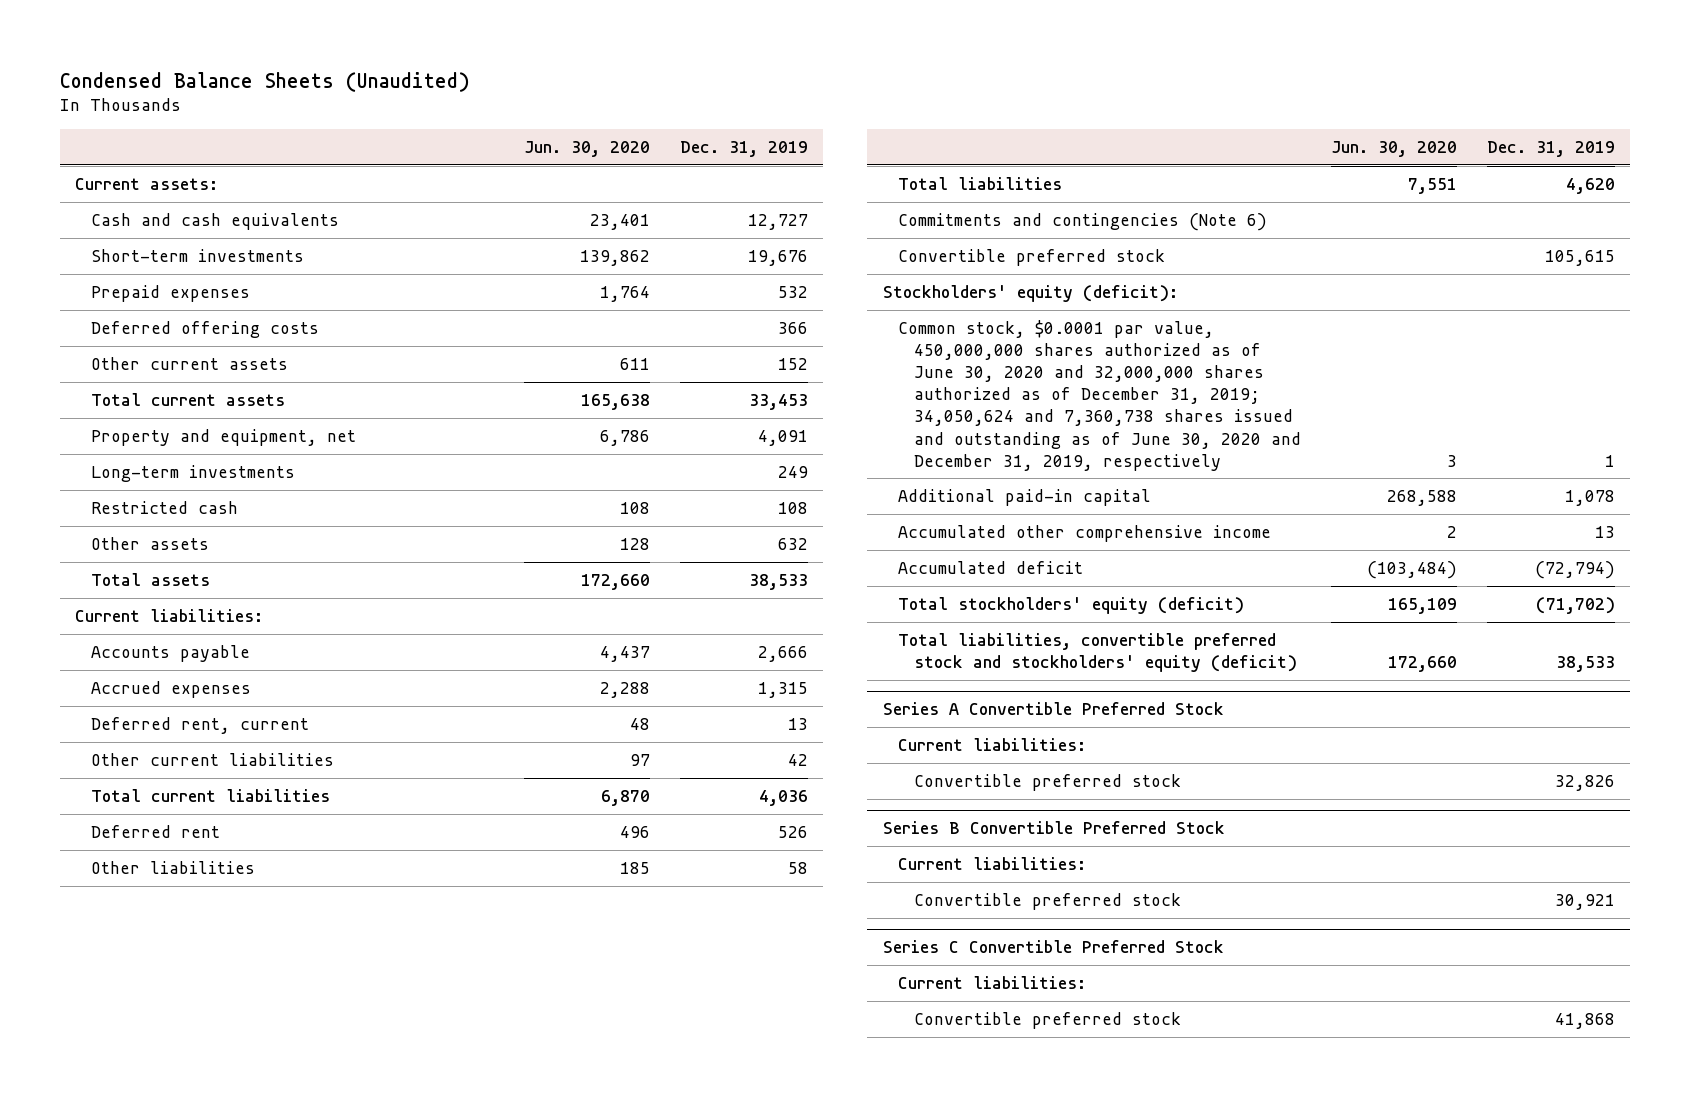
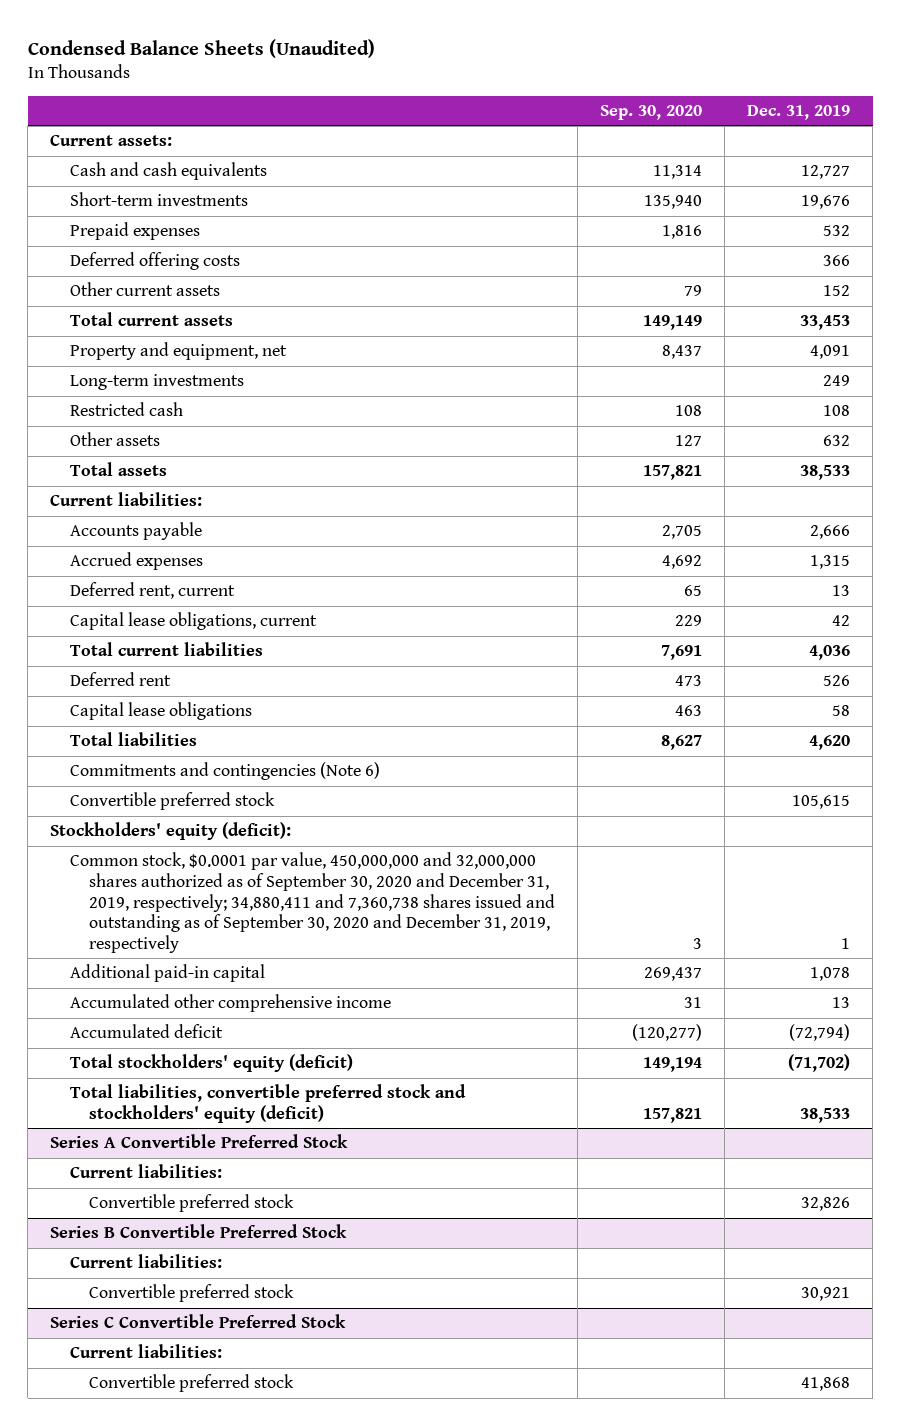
[523,140,650,157] Jun. 30, 2020 -> none
none -> [599,104,702,120] Sep. 30, 2020
[90,752,334,766] Other current liabilities -> none
none -> [69,612,317,631] Capital lease obligations, current
[90,860,255,874] Other liabilities -> none
none -> [69,702,252,721] Capital lease obligations
[898,319,1301,471] Common stock, $0.0001 par value, 450,000,000 shares authorized as of June 30, 2020 and 32,000,000 shares authorized as of December 31, 2019; 34,050,624 and 7,360,738 shares issued and outstanding as of June 30, 2020 and December 31, 2019, respectively -> [69,852,555,954] Common stock, $0.0001 par value, 450,000,000 and 32,000,000 shares authorized as of September 30, 2020 and December 31, 2019, respectively; 34,880,411 and 7,360,738 shares issued and outstanding as of September 30, 2020 and December 31, 2019, respectively

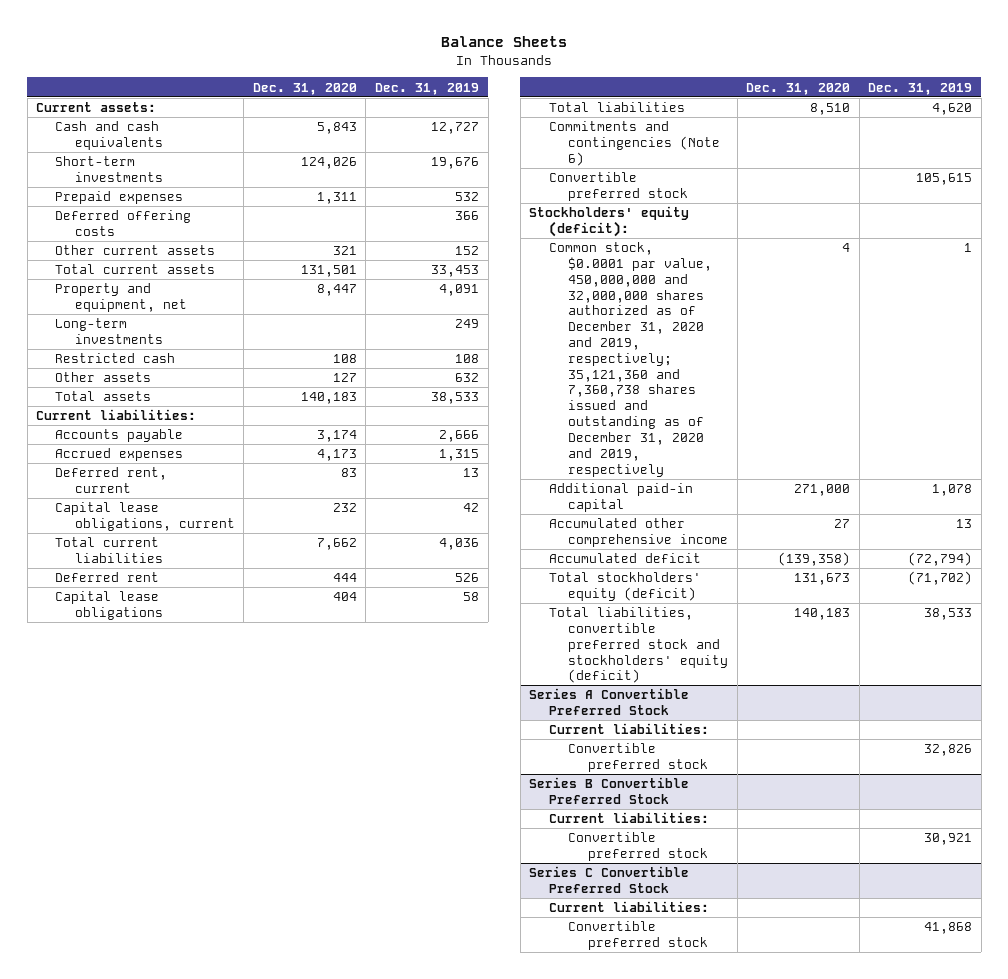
[27,38,375,58] Condensed Balance Sheets (Unaudited) -> [441,36,568,48] Balance Sheets
[599,104,702,120] Sep. 30, 2020 -> none
none -> [252,82,357,95] Dec. 31, 2020
[69,852,555,954] Common stock, $0.0001 par value, 450,000,000 and 32,000,000 shares authorized as of September 30, 2020 and December 31, 2019, respectively; 34,880,411 and 7,360,738 shares issued and outstanding as of September 30, 2020 and December 31, 2019, respectively -> [548,242,713,477] Common stock, $0.0001 par value, 450,000,000 and 32,000,000 shares authorized as of December 31, 2020 and 2019, respectively; 35,121,360 and 7,360,738 shares issued and outstanding as of December 31, 2020 and 2019, respectively

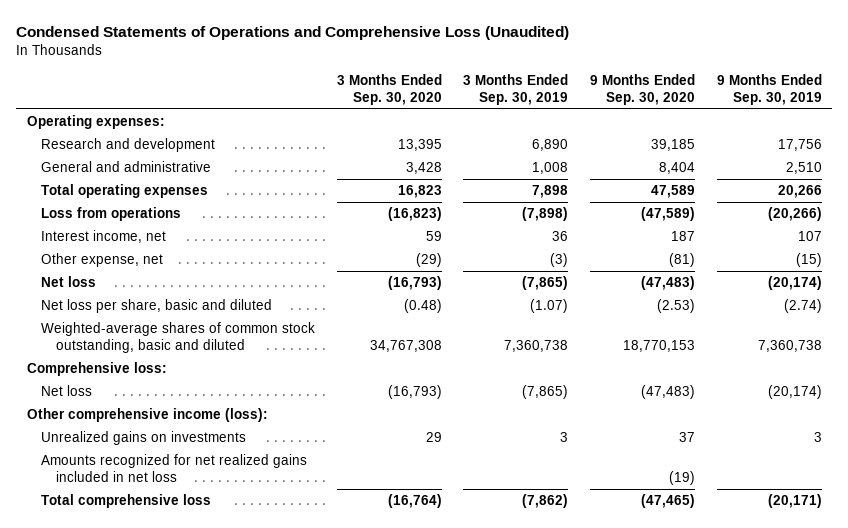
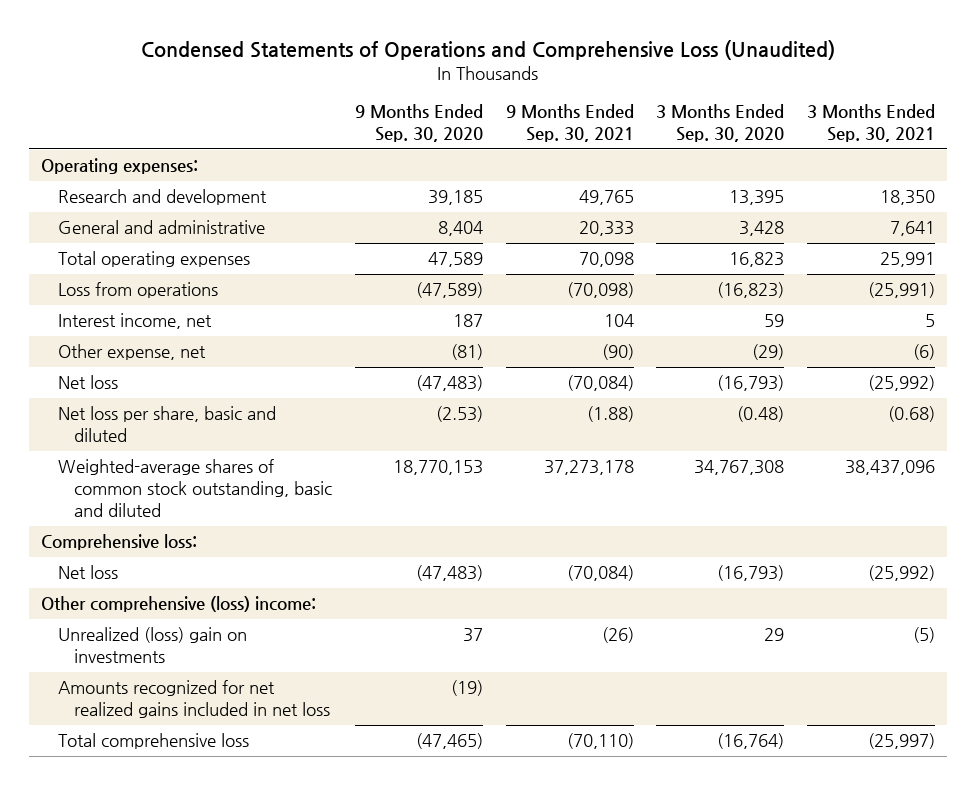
[463,74,569,105] 3 Months Ended Sep. 30, 2019 -> none
[716,74,822,105] 9 Months Ended Sep. 30, 2019 -> none
none -> [505,104,634,143] 9 Months Ended Sep. 30, 2021
none -> [807,104,936,143] 3 Months Ended Sep. 30, 2021
[26,408,268,423] Other comprehensive income (loss): -> [40,596,316,613] Other comprehensive (loss) income:
[41,431,247,446] Unrealized gains on investments -> [57,627,247,664] Unrealized (loss) gain on investments

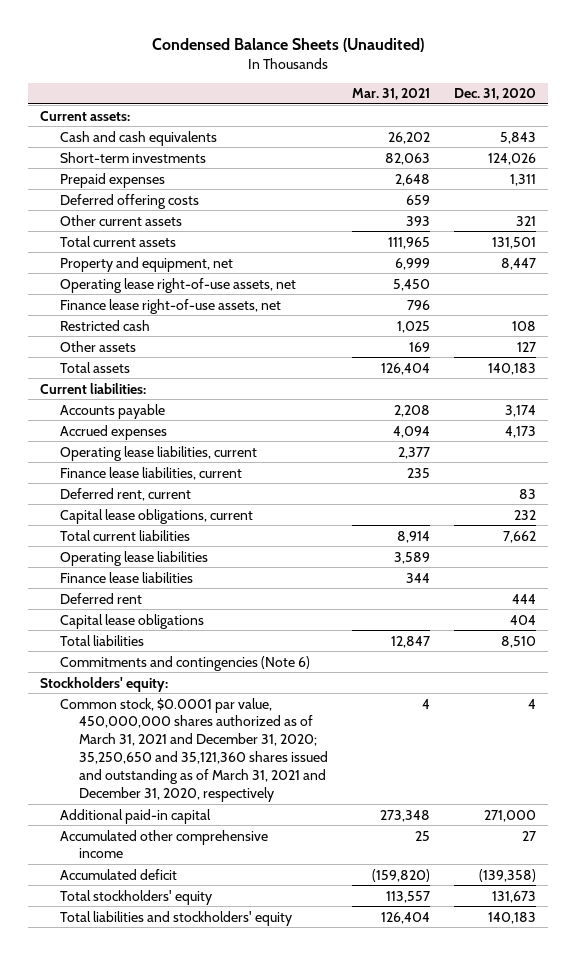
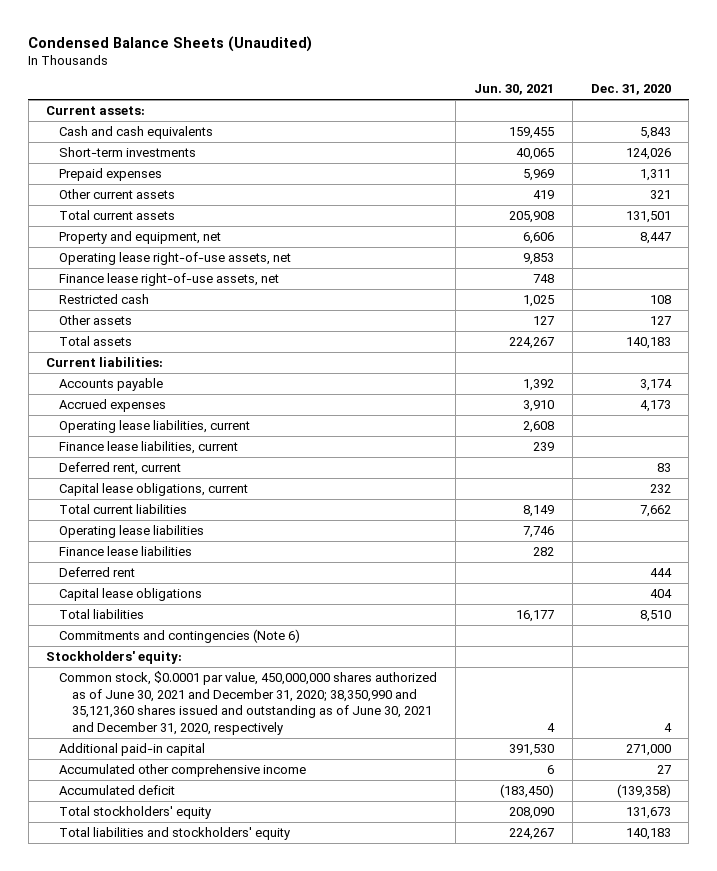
[352,88,431,101] Mar. 31, 2021 -> none
none -> [473,84,554,96] Jun. 30, 2021
[59,193,199,209] Deferred offering costs -> none
[59,697,329,802] Common stock, $0.0001 par value, 450,000,000 shares authorized as of March 31, 2021 and December 31, 2020; 35,250,650 and 35,121,360 shares issued and outstanding as of March 31, 2021 and December 31, 2020, respectively -> [59,671,438,735] Common stock, $0.0001 par value, 450,000,000 shares authorized as of June 30, 2021 and December 31, 2020; 38,350,990 and 35,121,360 shares issued and outstanding as of June 30, 2021 and December 31, 2020, respectively

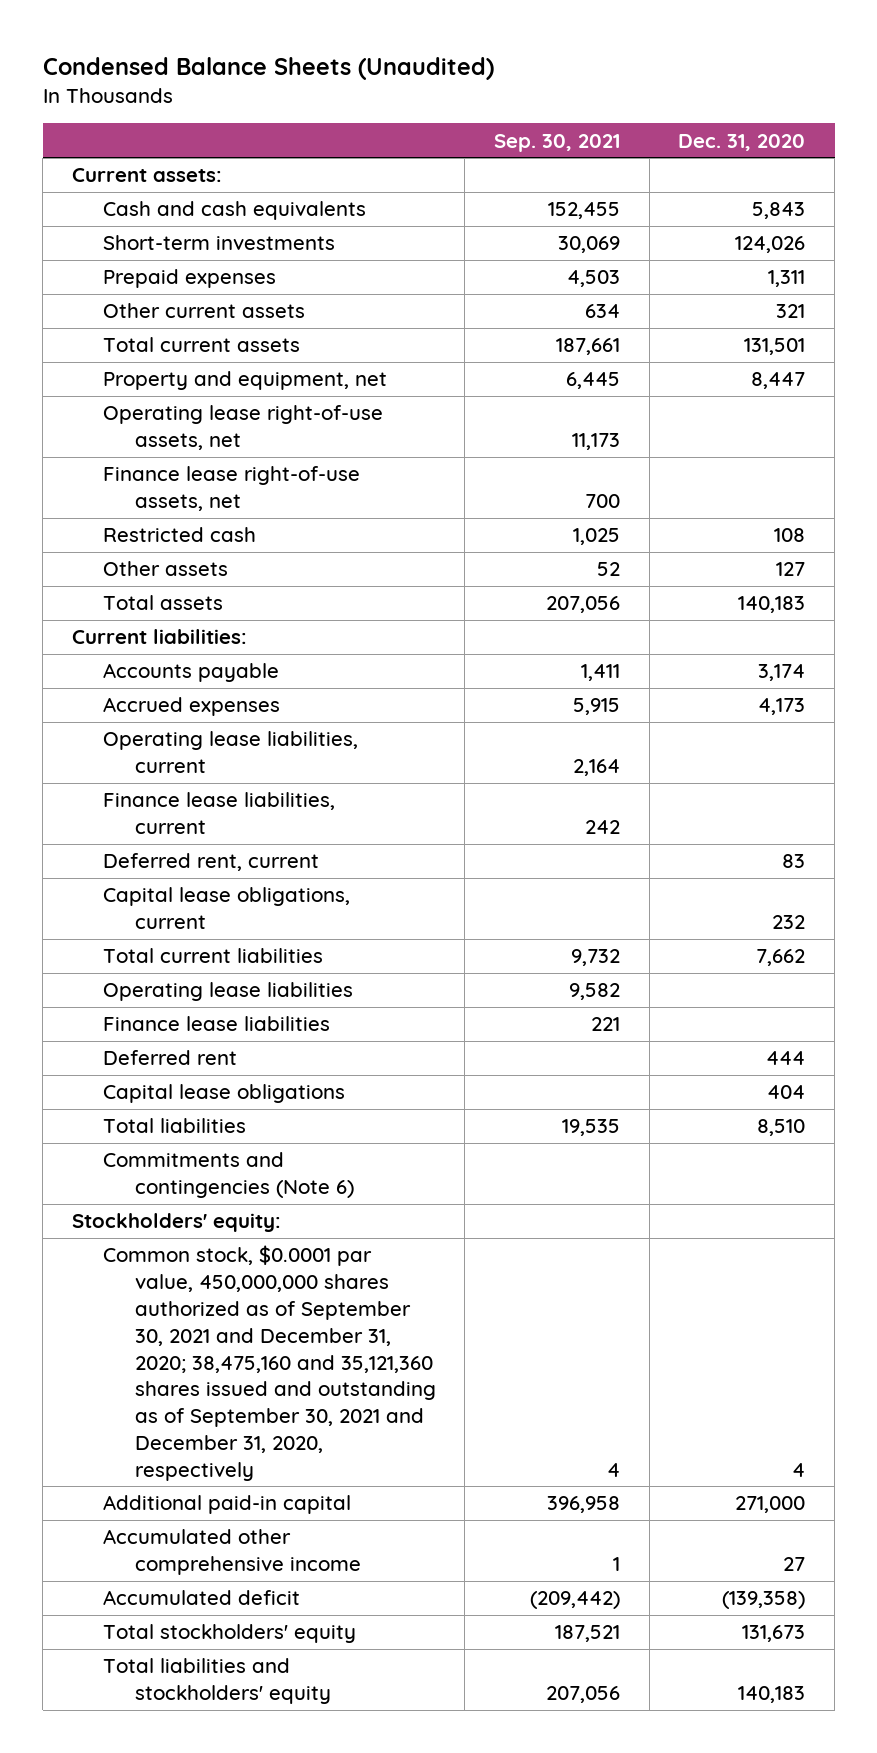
[473,84,554,96] Jun. 30, 2021 -> none
none -> [494,133,621,152] Sep. 30, 2021
[59,671,438,735] Common stock, $0.0001 par value, 450,000,000 shares authorized as of June 30, 2021 and December 31, 2020; 38,350,990 and 35,121,360 shares issued and outstanding as of June 30, 2021 and December 31, 2020, respectively -> [103,1245,436,1481] Common stock, $0.0001 par value, 450,000,000 shares authorized as of September 30, 2021 and December 31, 2020; 38,475,160 and 35,121,360 shares issued and outstanding as of September 30, 2021 and December 31, 2020, respectively

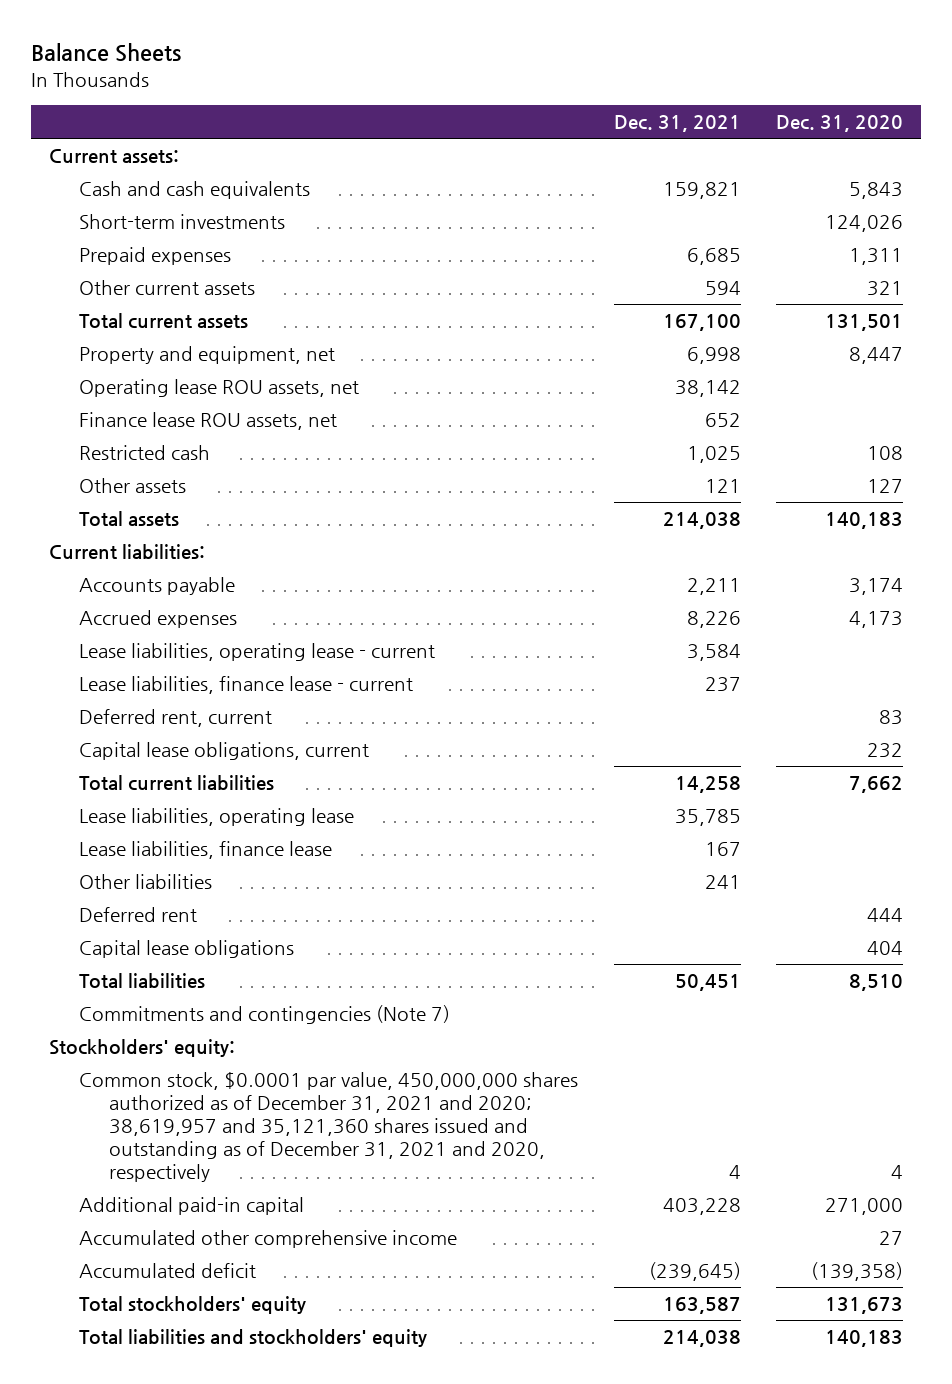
[42,56,494,80] Condensed Balance Sheets (Unaudited) -> [30,43,181,63] Balance Sheets
[494,133,621,152] Sep. 30, 2021 -> none
none -> [613,115,741,133] Dec. 31, 2021
[103,405,384,451] Operating lease right-of-use assets, net -> [78,379,359,398] Operating lease ROU assets, net
[103,466,361,512] Finance lease right-of-use assets, net -> [78,412,337,431] Finance lease ROU assets, net
[103,731,359,774] Operating lease liabilities, current -> [78,643,435,662] Lease liabilities, operating lease - current
[103,792,336,835] Finance lease liabilities, current -> [78,676,413,695] Lease liabilities, finance lease - current
[103,982,354,1002] Operating lease liabilities -> [78,808,354,827] Lease liabilities, operating lease
[103,1016,331,1032] Finance lease liabilities -> [78,841,332,860] Lease liabilities, finance lease
none -> [78,874,212,890] Other liabilities
[103,1152,354,1199] Commitments and contingencies (Note 6) -> [78,1005,450,1025] Commitments and contingencies (Note 7)
[103,1245,436,1481] Common stock, $0.0001 par value, 450,000,000 shares authorized as of September 30, 2021 and December 31, 2020; 38,475,160 and 35,121,360 shares issued and outstanding as of September 30, 2021 and December 31, 2020, respectively -> [78,1072,578,1182] Common stock, $0.0001 par value, 450,000,000 shares authorized as of December 31, 2021 and 2020; 38,619,957 and 35,121,360 shares issued and outstanding as of December 31, 2021 and 2020, respectively

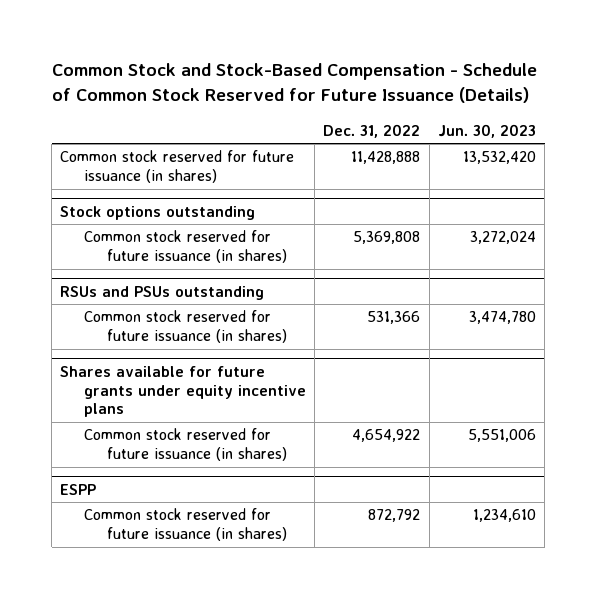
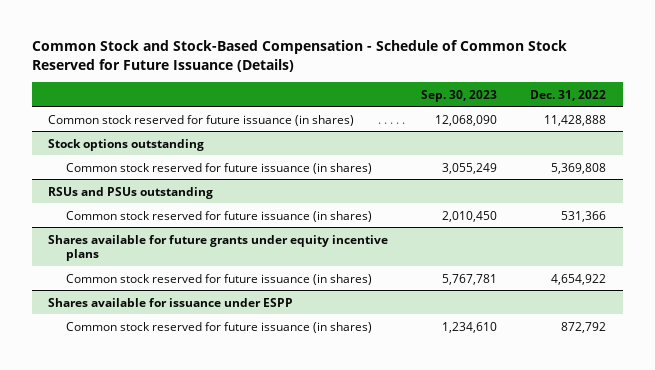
[437,123,536,138] Jun. 30, 2023 -> none
none -> [421,89,498,102] Sep. 30, 2023
[60,483,97,495] ESPP -> [48,297,294,307] Shares available for issuance under ESPP

